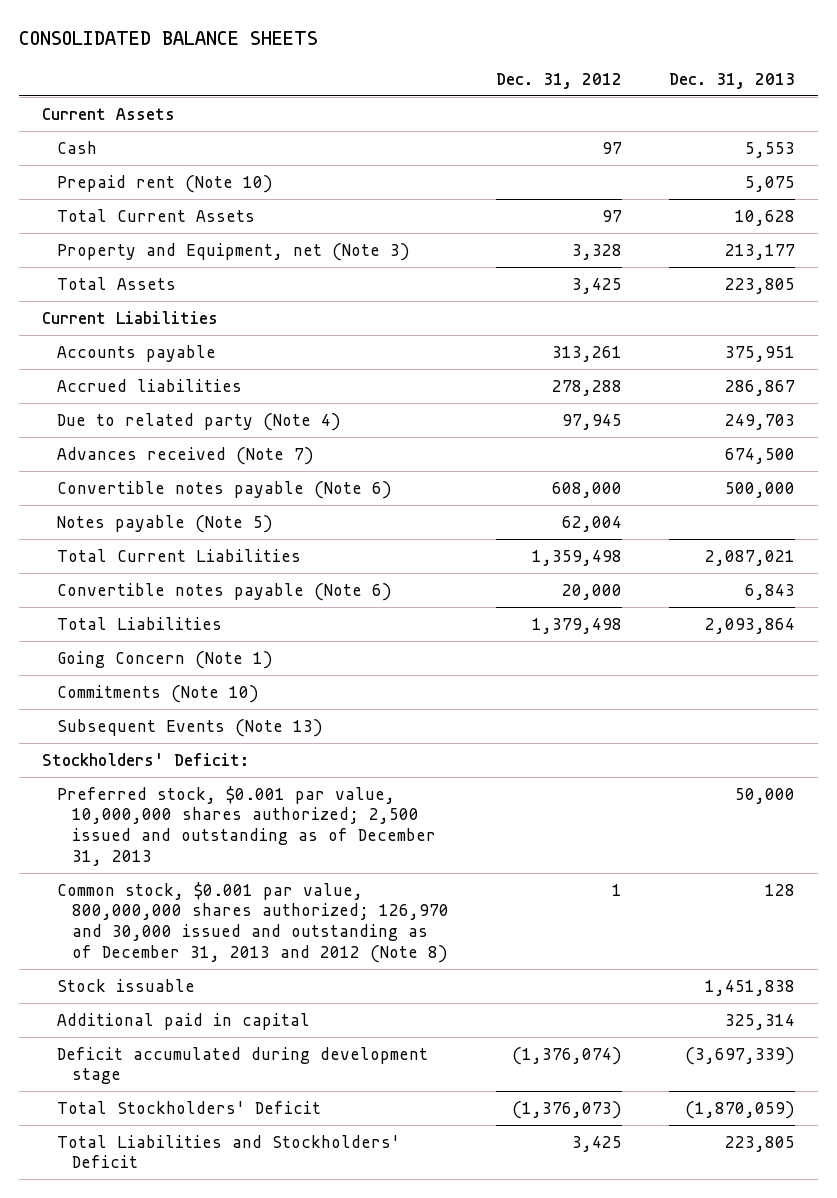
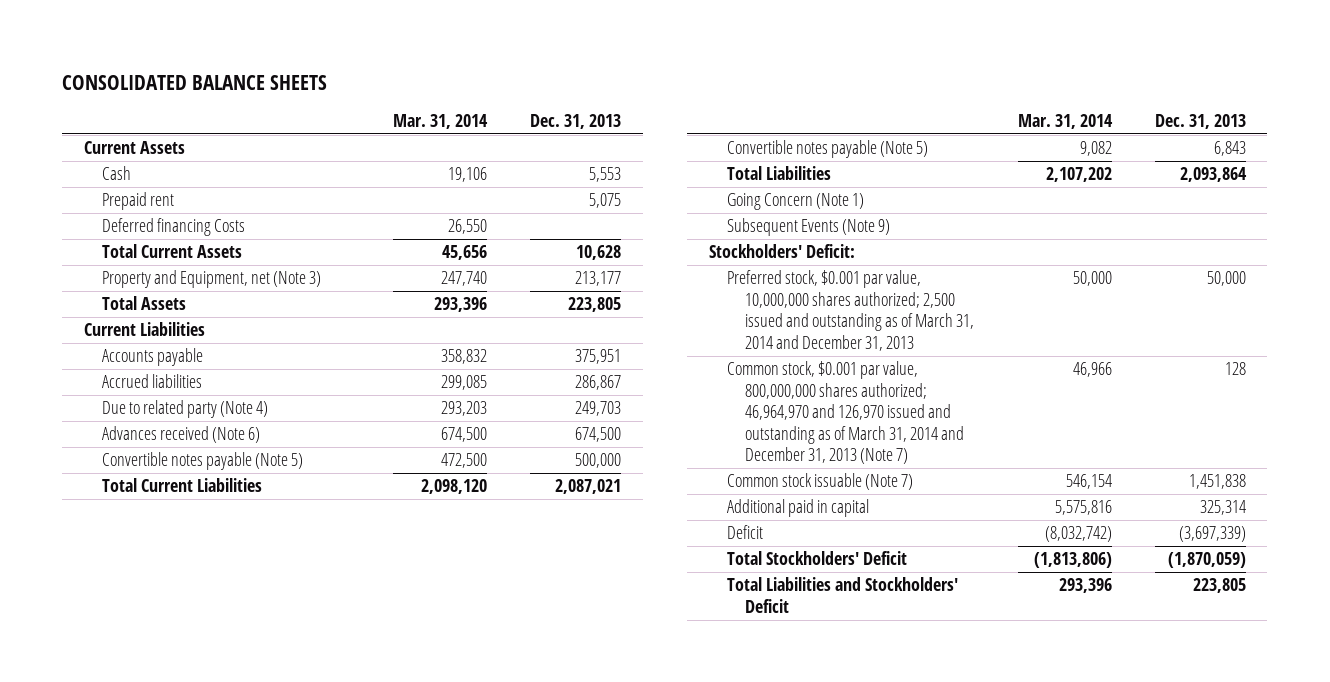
[495,72,622,89] Dec. 31, 2012 -> none
none -> [392,114,488,130] Mar. 31, 2014
[57,174,274,193] Prepaid rent (Note 10) -> [102,192,175,211] Prepaid rent
none -> [102,218,246,237] Deferred financing Costs
[57,514,274,533] Notes payable (Note 5) -> none
[57,446,315,465] Advances received (Note 7) -> [102,426,261,444] Advances received (Note 6)
[57,480,393,499] Convertible notes payable (Note 6) -> [102,452,304,471] Convertible notes payable (Note 5)
[57,582,393,601] Convertible notes payable (Note 6) -> [726,140,928,159] Convertible notes payable (Note 5)
[57,684,260,703] Commitments (Note 10) -> none
[57,718,324,737] Subsequent Events (Note 13) -> [726,218,890,237] Subsequent Events (Note 9)
[57,785,436,866] Preferred stock, $0.001 par value, 10,000,000 shares authorized; 2,500 issued and outstanding as of December 31, 2013 -> [726,270,975,351] Preferred stock, $0.001 par value, 10,000,000 shares authorized; 2,500 issued and outstanding as of March 31, 2014 and December 31, 2013
[57,881,449,963] Common stock, $0.001 par value, 800,000,000 shares authorized; 126,970 and 30,000 issued and outstanding as of December 31, 2013 and 2012 (Note 8) -> [726,361,965,465] Common stock, $0.001 par value, 800,000,000 shares authorized; 46,964,970 and 126,970 issued and outstanding as of March 31, 2014 and December 31, 2013 (Note 7)
[57,978,196,992] Stock issuable -> [726,473,913,491] Common stock issuable (Note 7)
[57,1046,429,1085] Deficit accumulated during development stage -> [726,525,763,540] Deficit

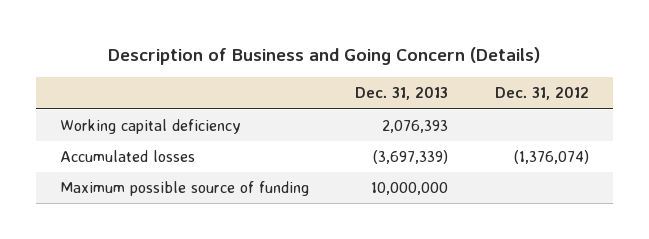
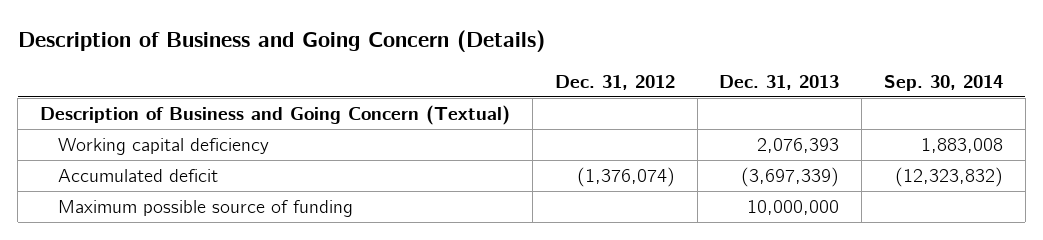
none -> [884,74,1004,91] Sep. 30, 2014
none -> [40,105,511,126] Description of Business and Going Concern (Textual)
[59,150,195,163] Accumulated losses -> [58,169,219,183] Accumulated deficit

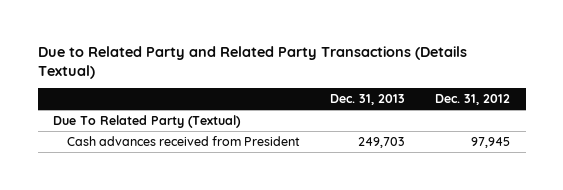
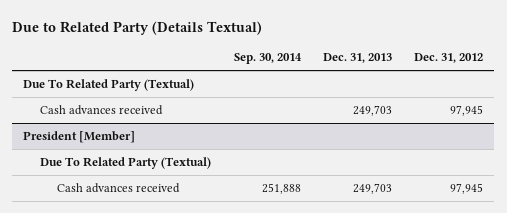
[37,45,467,80] Due to Related Party and Related Party Transactions (Details Textual) -> [12,20,263,35] Due to Related Party (Details Textual)
none -> [233,53,302,65] Sep. 30, 2014
[66,135,300,146] Cash advances received from President -> [40,104,164,115] Cash advances received
none -> [23,130,136,143] President [Member]
none -> [40,156,212,169] Due To Related Party (Textual)
none -> [57,182,181,193] Cash advances received

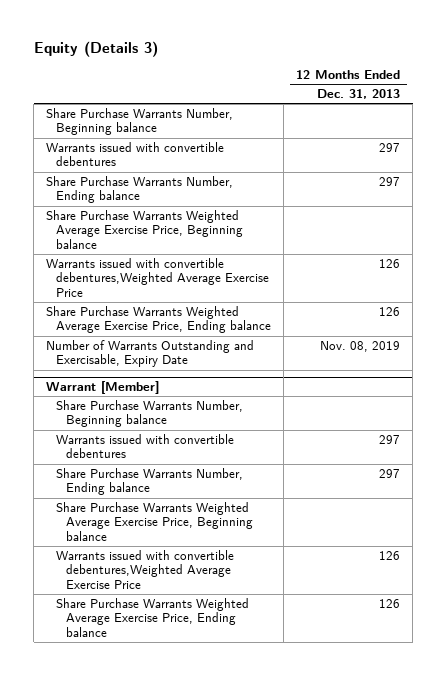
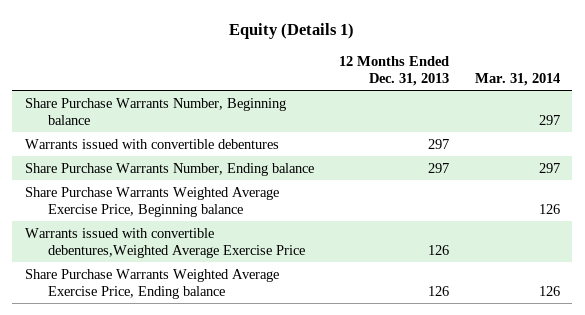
[33,40,158,57] Equity (Details 3) -> [229,22,355,39] Equity (Details 1)
none -> [474,72,560,86] Mar. 31, 2014
[46,339,255,368] Number of Warrants Outstanding and Exercisable, Expiry Date -> none
[46,381,160,395] Warrant [Member] -> none
[56,399,244,428] Share Purchase Warrants Number, Beginning balance -> none
[56,433,235,459] Warrants issued with convertible debentures -> none
[56,467,244,496] Share Purchase Warrants Number, Ending balance -> none
[56,501,254,542] Share Purchase Warrants Weighted Average Exercise Price, Beginning balance -> none
[56,549,235,590] Warrants issued with convertible debentures,Weighted Average Exercise Price -> none
[56,597,250,638] Share Purchase Warrants Weighted Average Exercise Price, Ending balance -> none

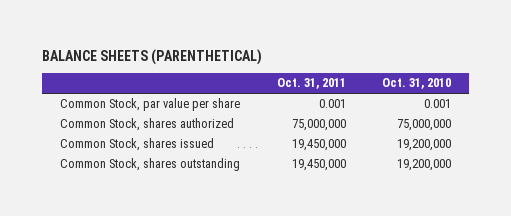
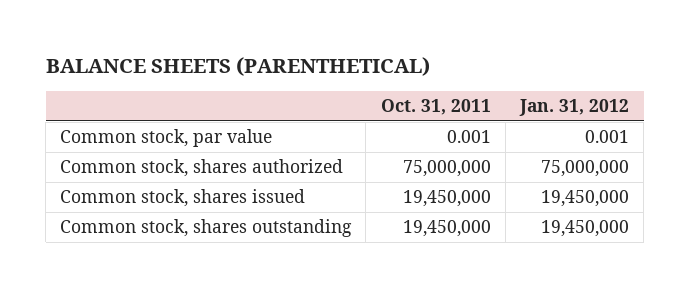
[381,78,451,90] Oct. 31, 2010 -> none
none -> [519,99,630,117] Jan. 31, 2012
[60,98,241,112] Common Stock, par value per share -> [60,129,273,148] Common stock, par value
[60,118,235,132] Common Stock, shares authorized -> [60,159,344,178] Common stock, shares authorized
[60,138,215,152] Common Stock, shares issued -> [60,189,306,208] Common stock, shares issued
[60,158,241,172] Common Stock, shares outstanding -> [60,219,353,238] Common stock, shares outstanding

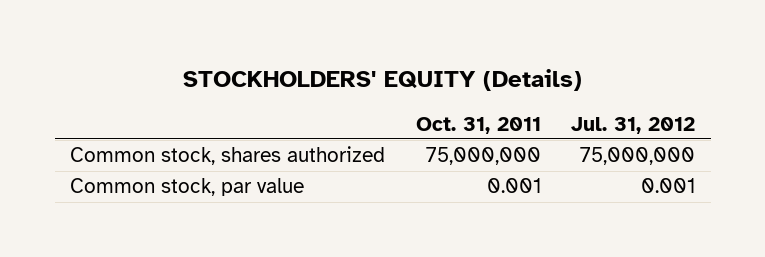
[45,57,430,77] BALANCE SHEETS (PARENTHETICAL) -> [182,69,582,92] STOCKHOLDERS' EQUITY (Details)
[519,99,630,117] Jan. 31, 2012 -> none
none -> [571,116,696,134] Jul. 31, 2012
[60,189,306,208] Common stock, shares issued -> none
[60,219,353,238] Common stock, shares outstanding -> none
[60,129,273,148] Common stock, par value -> [70,178,305,197] Common stock, par value

